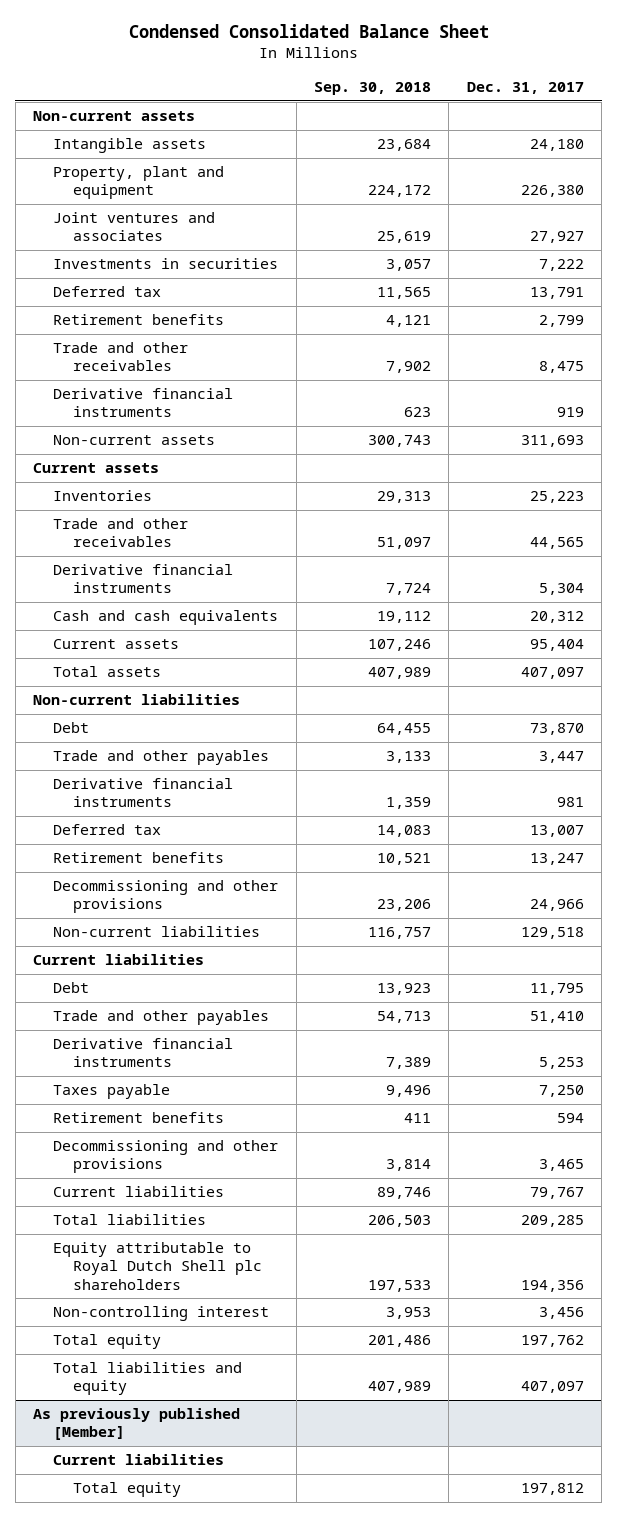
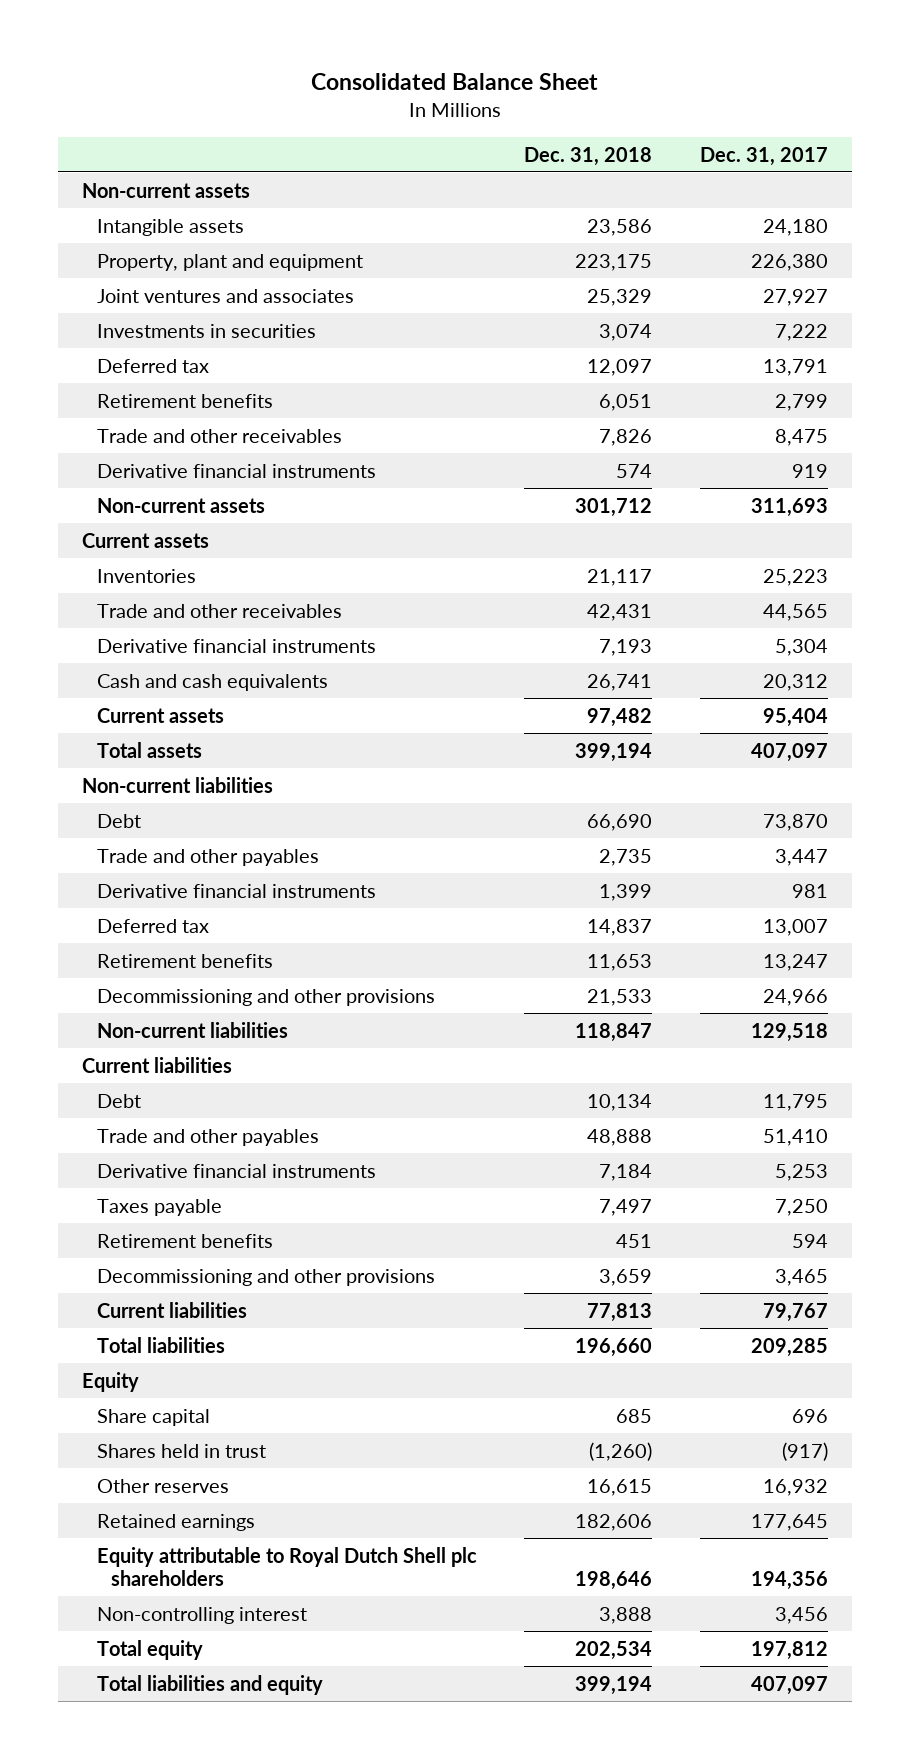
[128,24,489,39] Condensed Consolidated Balance Sheet -> [310,72,598,90] Consolidated Balance Sheet
[314,82,432,96] Sep. 30, 2018 -> none
none -> [524,146,653,166] Dec. 31, 2018
none -> [82,1371,140,1392] Equity
none -> [96,1408,210,1426] Share capital
none -> [96,1443,266,1458] Shares held in trust
none -> [96,1478,229,1493] Other reserves
none -> [96,1513,255,1531] Retained earnings
[53,1334,162,1350] Total equity -> none
[33,1408,241,1441] As previously published [Member] -> none
[53,1454,225,1466] Current liabilities -> none
[53,1362,243,1396] Total liabilities and equity -> [96,1674,323,1695] Total liabilities and equity

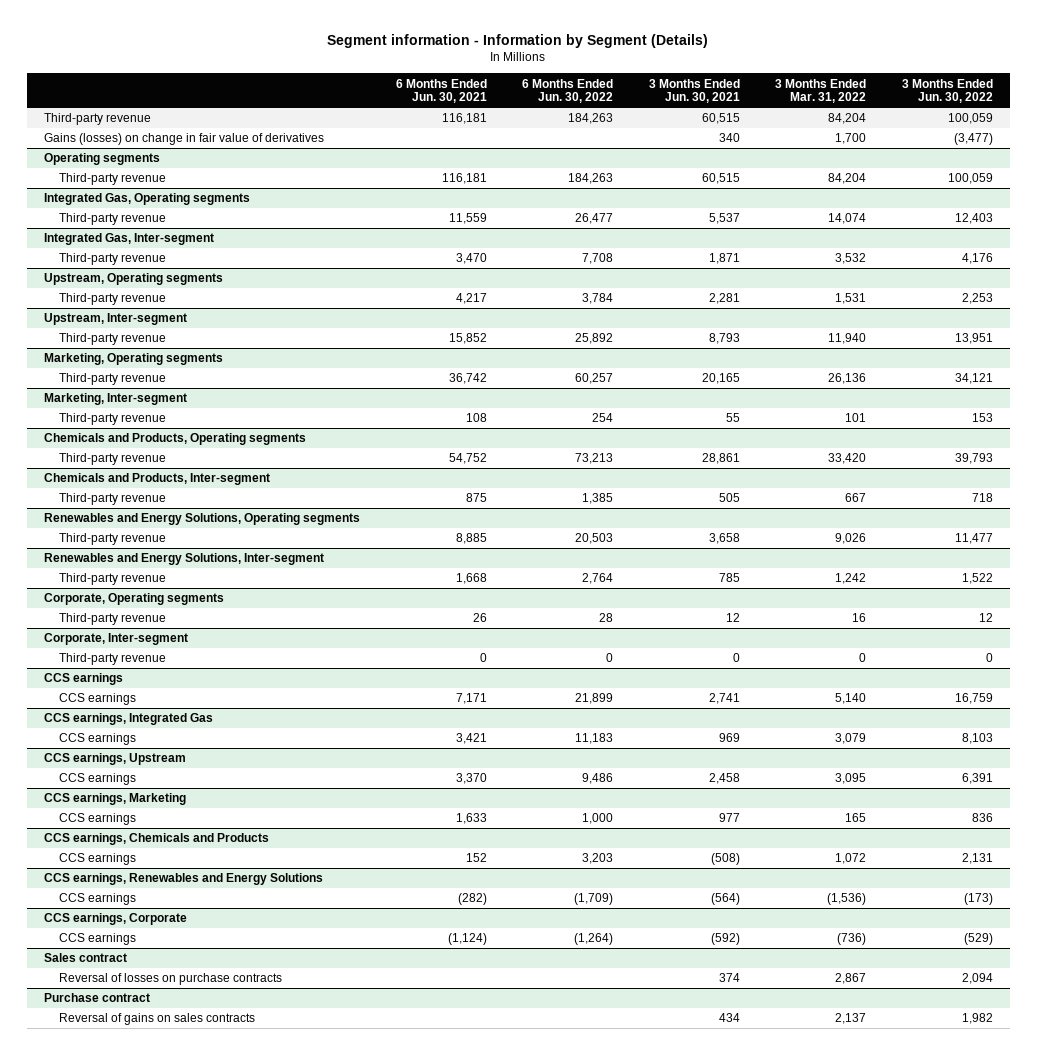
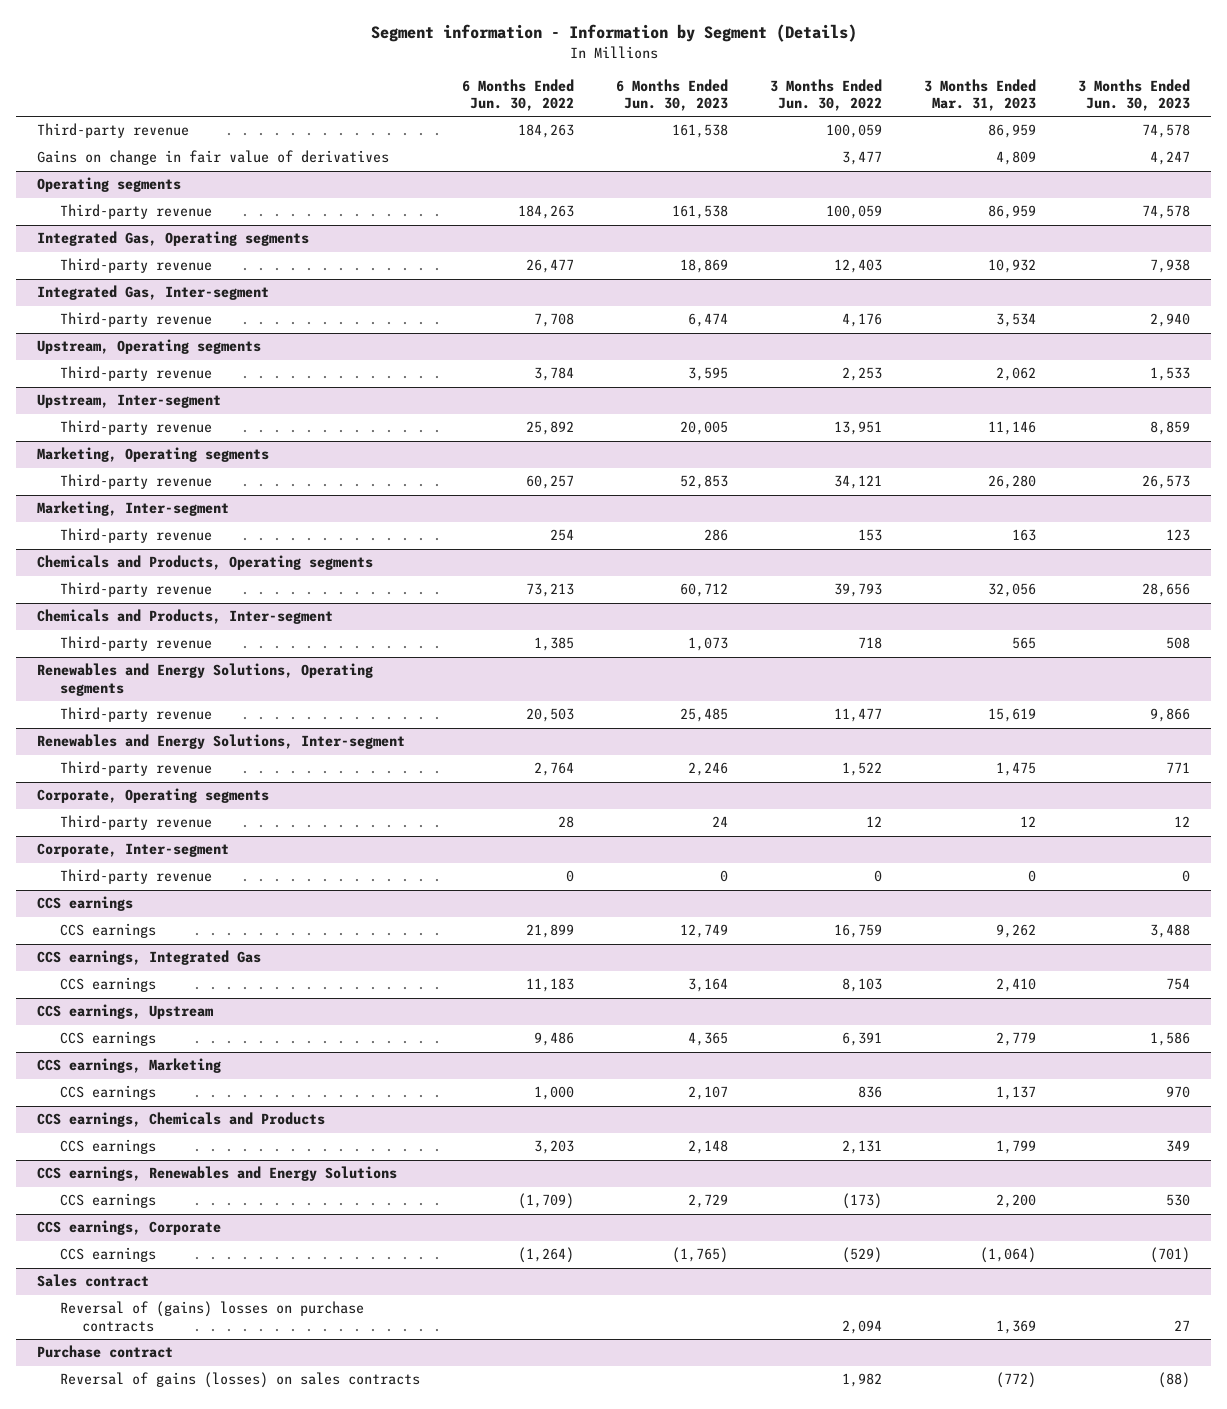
[395,78,487,104] 6 Months Ended Jun. 30, 2021 -> none
[648,78,740,104] 3 Months Ended Jun. 30, 2021 -> none
[775,78,867,104] 3 Months Ended Mar. 31, 2022 -> none
none -> [615,78,728,111] 6 Months Ended Jun. 30, 2023
none -> [924,78,1037,111] 3 Months Ended Mar. 31, 2023
none -> [1078,78,1191,111] 3 Months Ended Jun. 30, 2023
[44,133,325,146] Gains (losses) on change in fair value of derivatives -> [37,150,390,166] Gains on change in fair value of derivatives
[953,133,993,146] (3,477) -> [842,151,883,166] 3,477
[58,973,282,986] Reversal of losses on purchase contracts -> [59,1301,364,1332] Reversal of (gains) losses on purchase contracts
[58,1013,255,1026] Reversal of gains on sales contracts -> [59,1372,420,1389] Reversal of gains (losses) on sales contracts

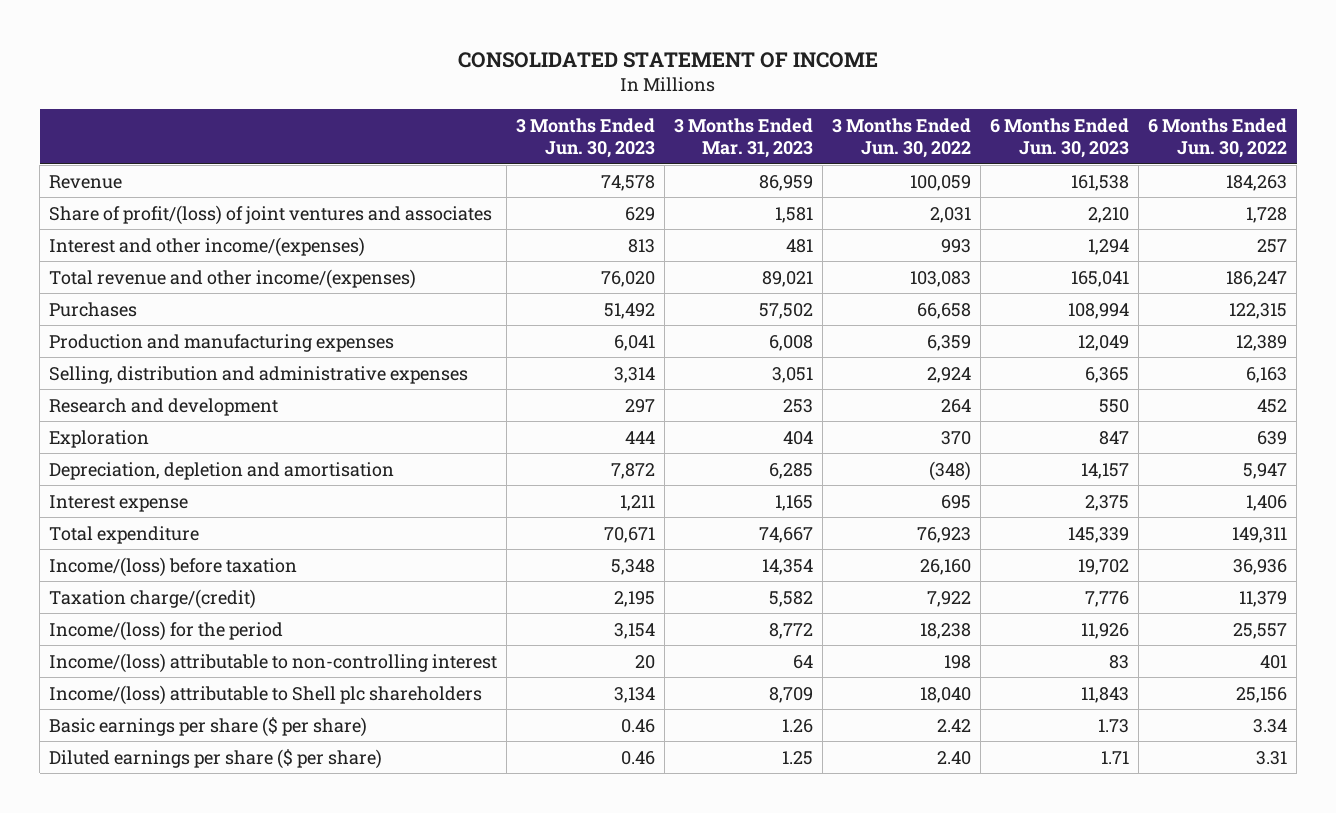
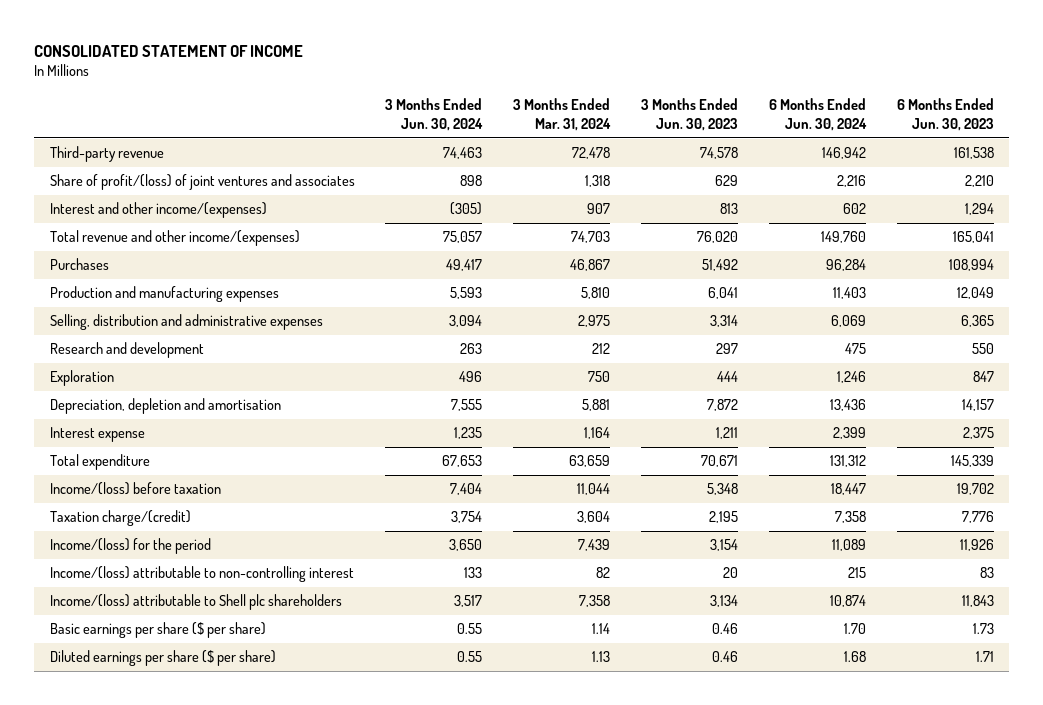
[674,117,814,158] 3 Months Ended Mar. 31, 2023 -> none
[832,117,972,158] 3 Months Ended Jun. 30, 2022 -> none
[1148,117,1288,158] 6 Months Ended Jun. 30, 2022 -> none
none -> [385,98,484,131] 3 Months Ended Jun. 30, 2024
none -> [513,98,612,131] 3 Months Ended Mar. 31, 2024
none -> [768,98,867,131] 6 Months Ended Jun. 30, 2024
[49,174,123,189] Revenue -> [49,146,164,163] Third-party revenue

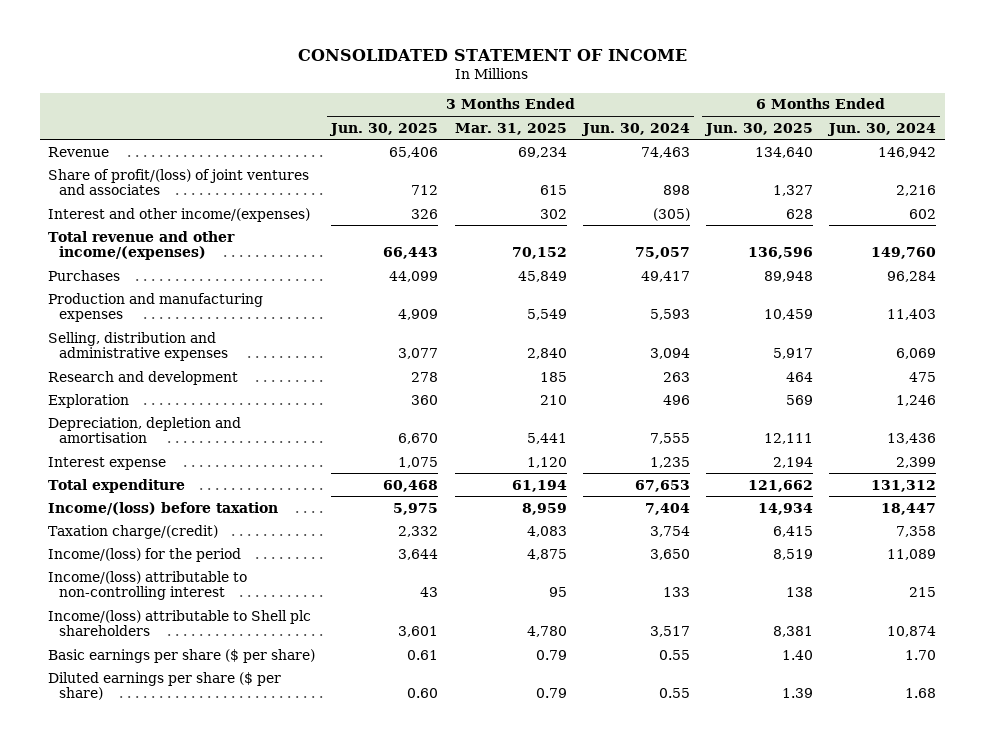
[513,98,612,131] 3 Months Ended Mar. 31, 2024 -> none
[641,98,739,131] 3 Months Ended Jun. 30, 2023 -> none
[896,98,994,131] 6 Months Ended Jun. 30, 2023 -> none
none -> [329,122,439,136] Jun. 30, 2025
none -> [454,122,567,135] Mar. 31, 2025
none -> [704,122,814,136] Jun. 30, 2025
[49,146,164,163] Third-party revenue -> [48,146,110,157] Revenue

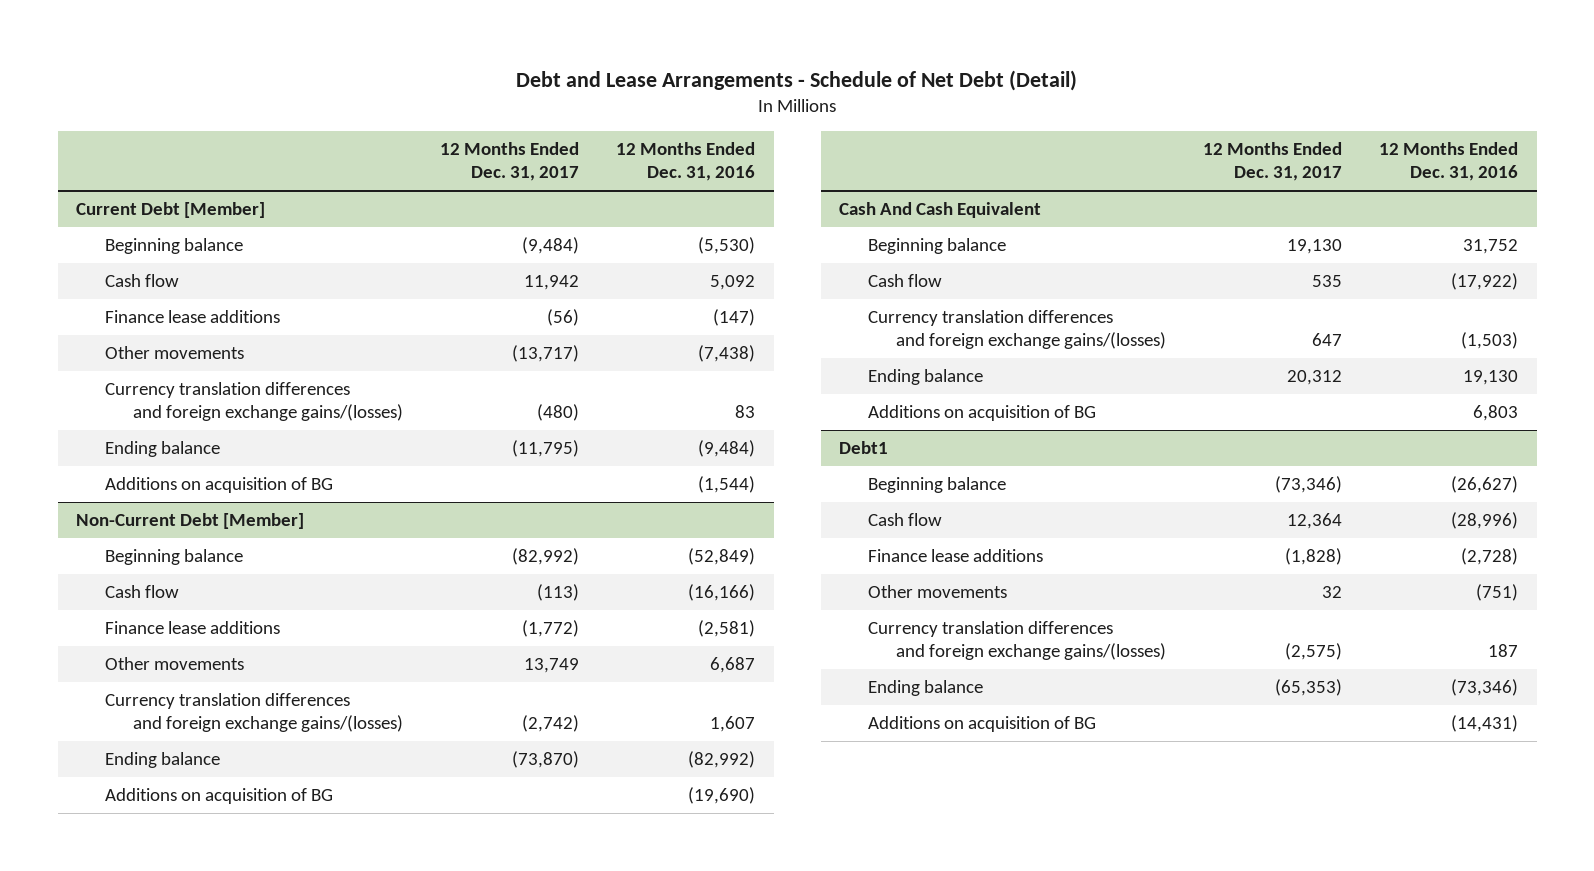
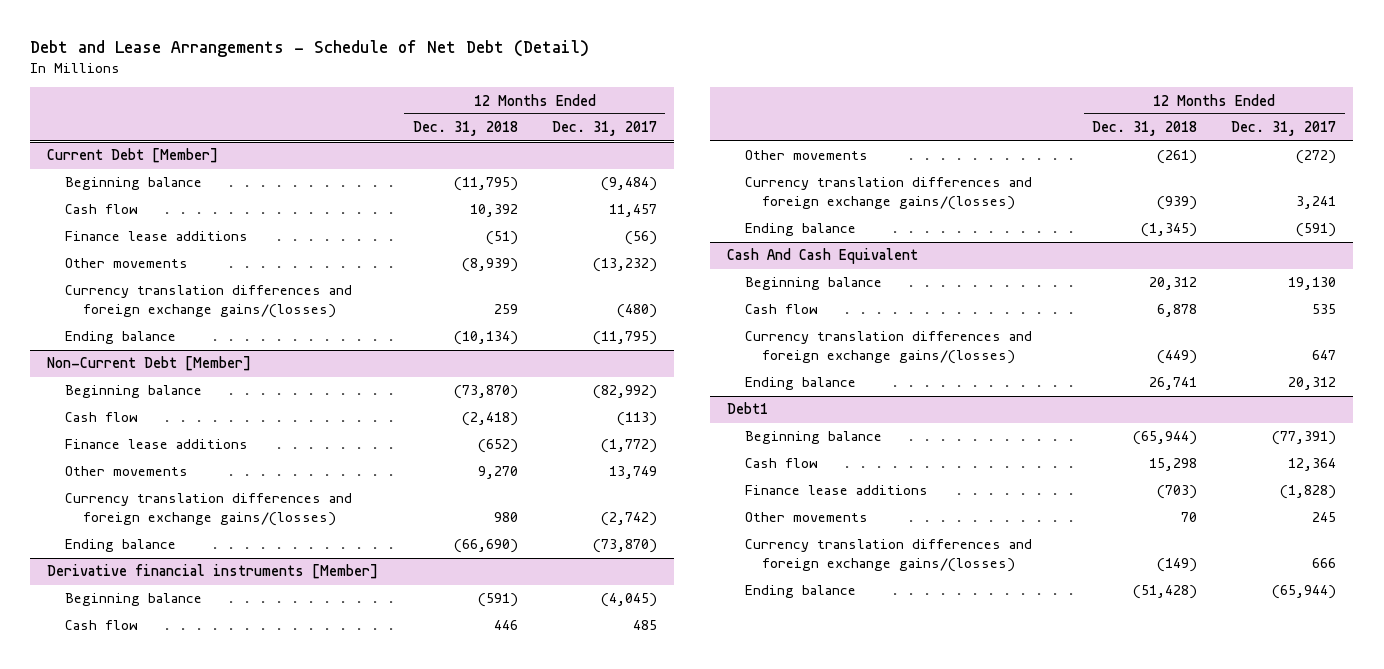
[616,142,756,182] 12 Months Ended Dec. 31, 2016 -> none
none -> [412,121,518,137] Dec. 31, 2018
[524,275,580,291] 11,942 -> [608,204,657,218] 11,457
[512,345,580,363] (13,717) -> [592,258,657,273] (13,232)
[104,477,333,494] Additions on acquisition of BG -> none
[104,788,333,805] Additions on acquisition of BG -> none
none -> [47,564,379,580] Derivative financial instruments [Member]
none -> [65,593,203,607] Beginning balance
none -> [65,620,139,631] Cash flow
none -> [744,150,868,161] Other movements
none -> [744,177,1032,211] Currency translation differences and foreign exchange gains/(losses)
none -> [744,223,856,237] Ending balance
[867,405,1096,422] Additions on acquisition of BG -> none
[1275,476,1343,494] (73,346) -> [1272,431,1337,446] (77,391)
[867,716,1096,733] Additions on acquisition of BG -> none
[1322,586,1343,599] 32 -> [1312,512,1337,523] 245
[1285,643,1343,661] (2,575) -> [1312,558,1337,569] 666
[1275,679,1343,697] (65,353) -> [1272,585,1337,600] (65,944)

